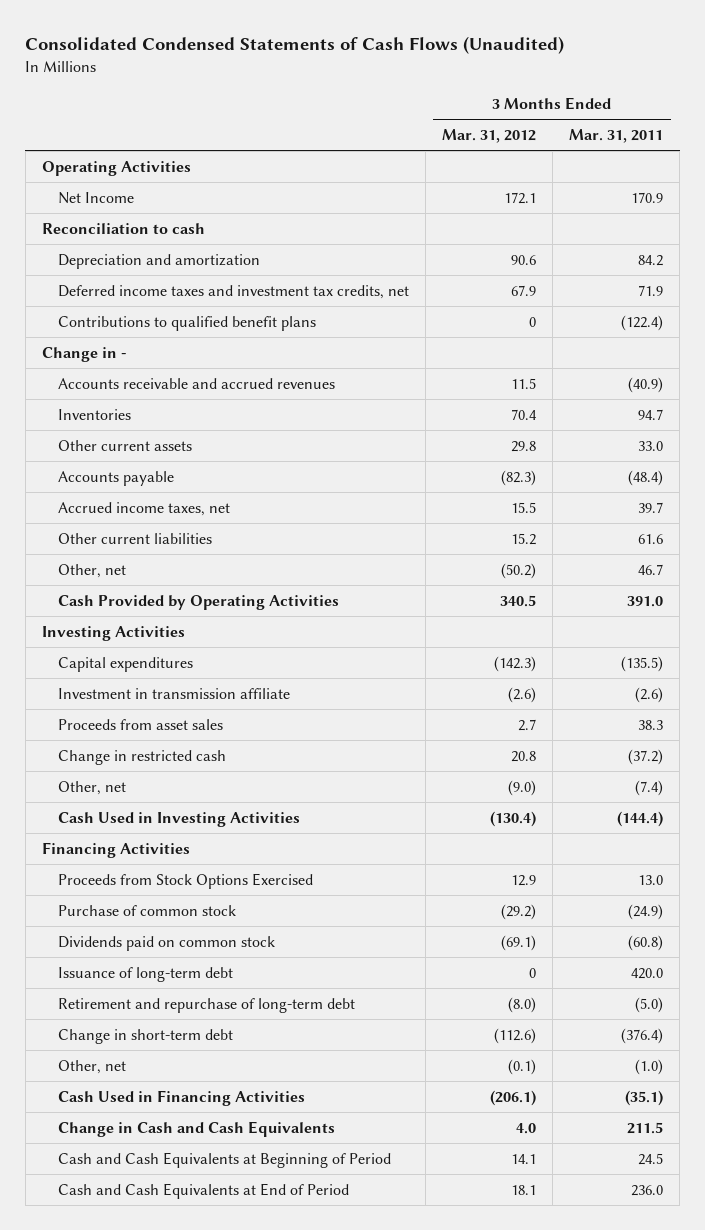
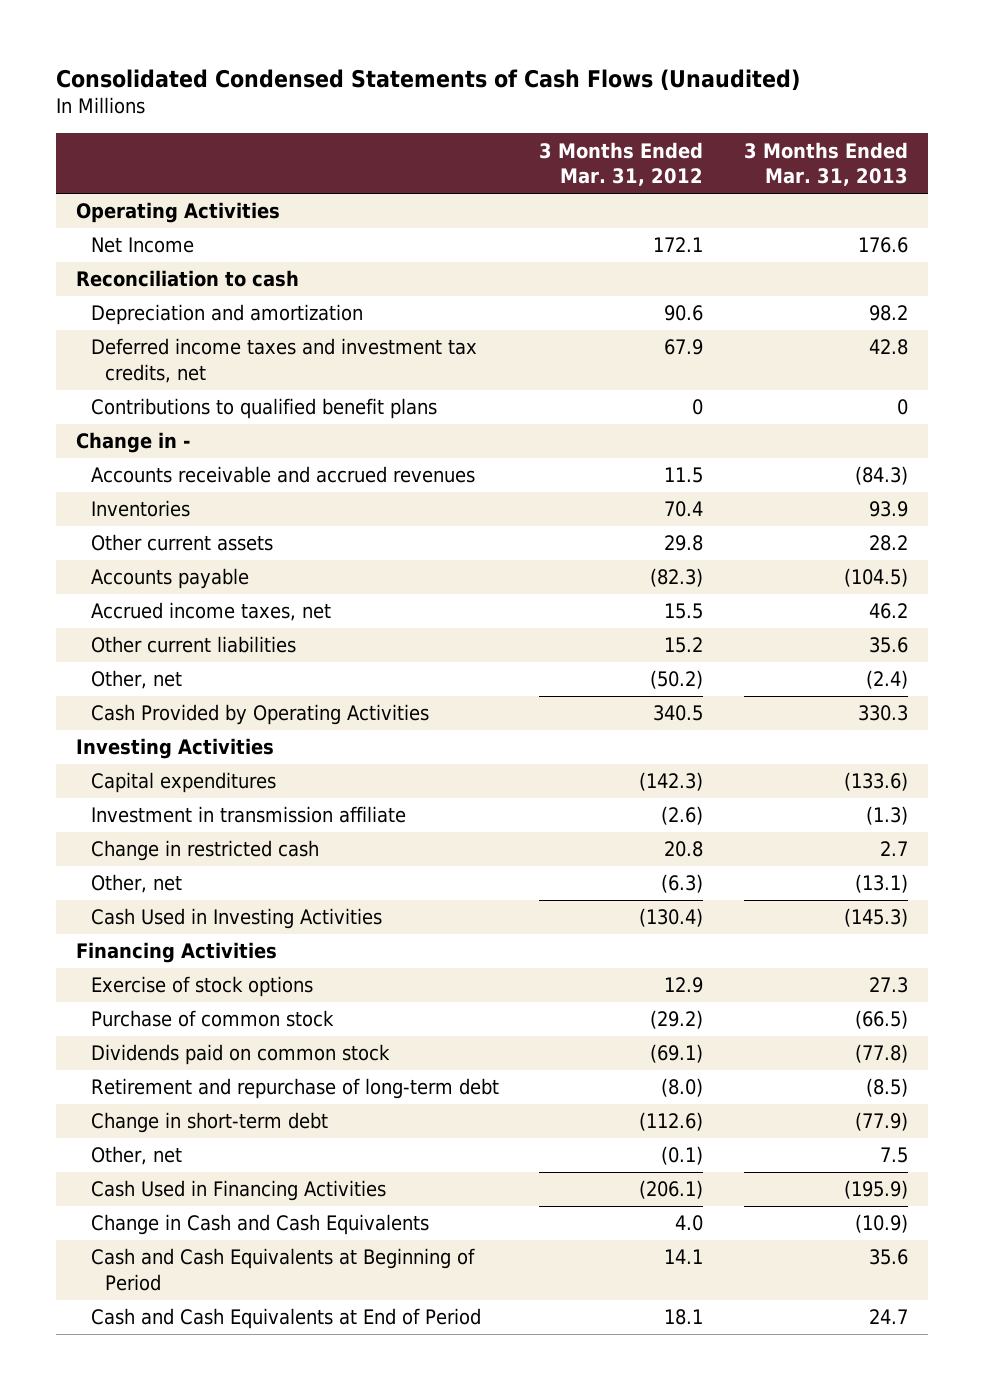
[568,129,663,144] Mar. 31, 2011 -> none
none -> [743,141,908,187] 3 Months Ended Mar. 31, 2013
[57,718,223,730] Proceeds from asset sales -> none
[507,779,536,796] (9.0) -> [661,874,704,894] (6.3)
[57,872,313,889] Proceeds from Stock Options Exercised -> [90,976,313,998] Exercise of stock options
[57,966,233,982] Issuance of long-term debt -> none

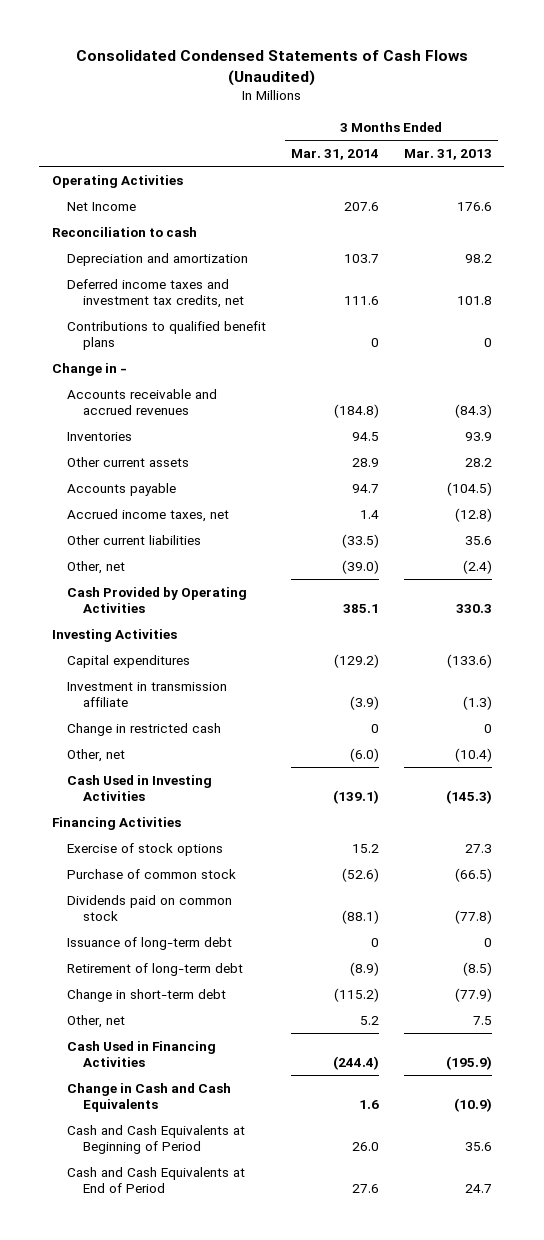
[539,141,704,187] 3 Months Ended Mar. 31, 2012 -> none
none -> [291,148,380,160] Mar. 31, 2014
[868,339,908,356] 42.8 -> [456,295,492,305] 101.8
[868,603,908,620] 46.2 -> [454,507,492,522] (12.8)
[879,841,908,857] 2.7 -> [483,723,492,733] 0
[854,874,908,894] (13.1) -> [454,747,492,762] (10.4)
none -> [67,936,233,950] Issuance of long-term debt
[90,1078,499,1100] Retirement and repurchase of long-term debt -> [67,962,244,976] Retirement of long-term debt

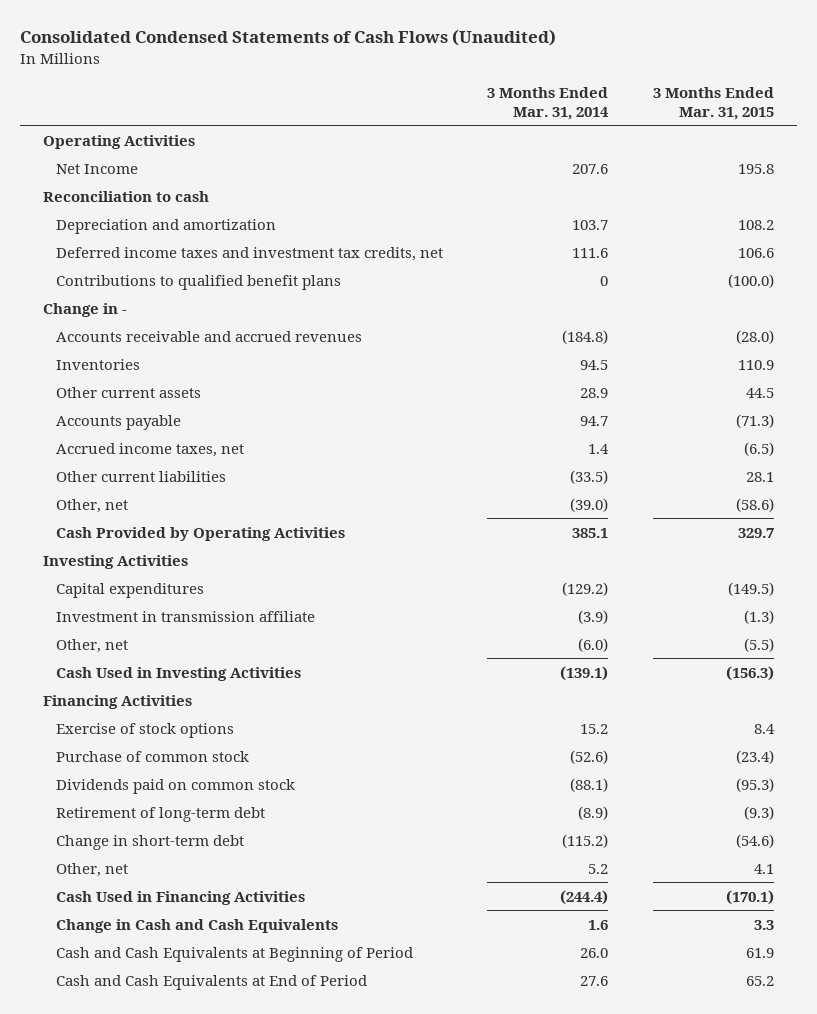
[403,148,492,160] Mar. 31, 2013 -> none
none -> [653,87,775,120] 3 Months Ended Mar. 31, 2015
[67,722,222,736] Change in restricted cash -> none
[67,936,233,950] Issuance of long-term debt -> none

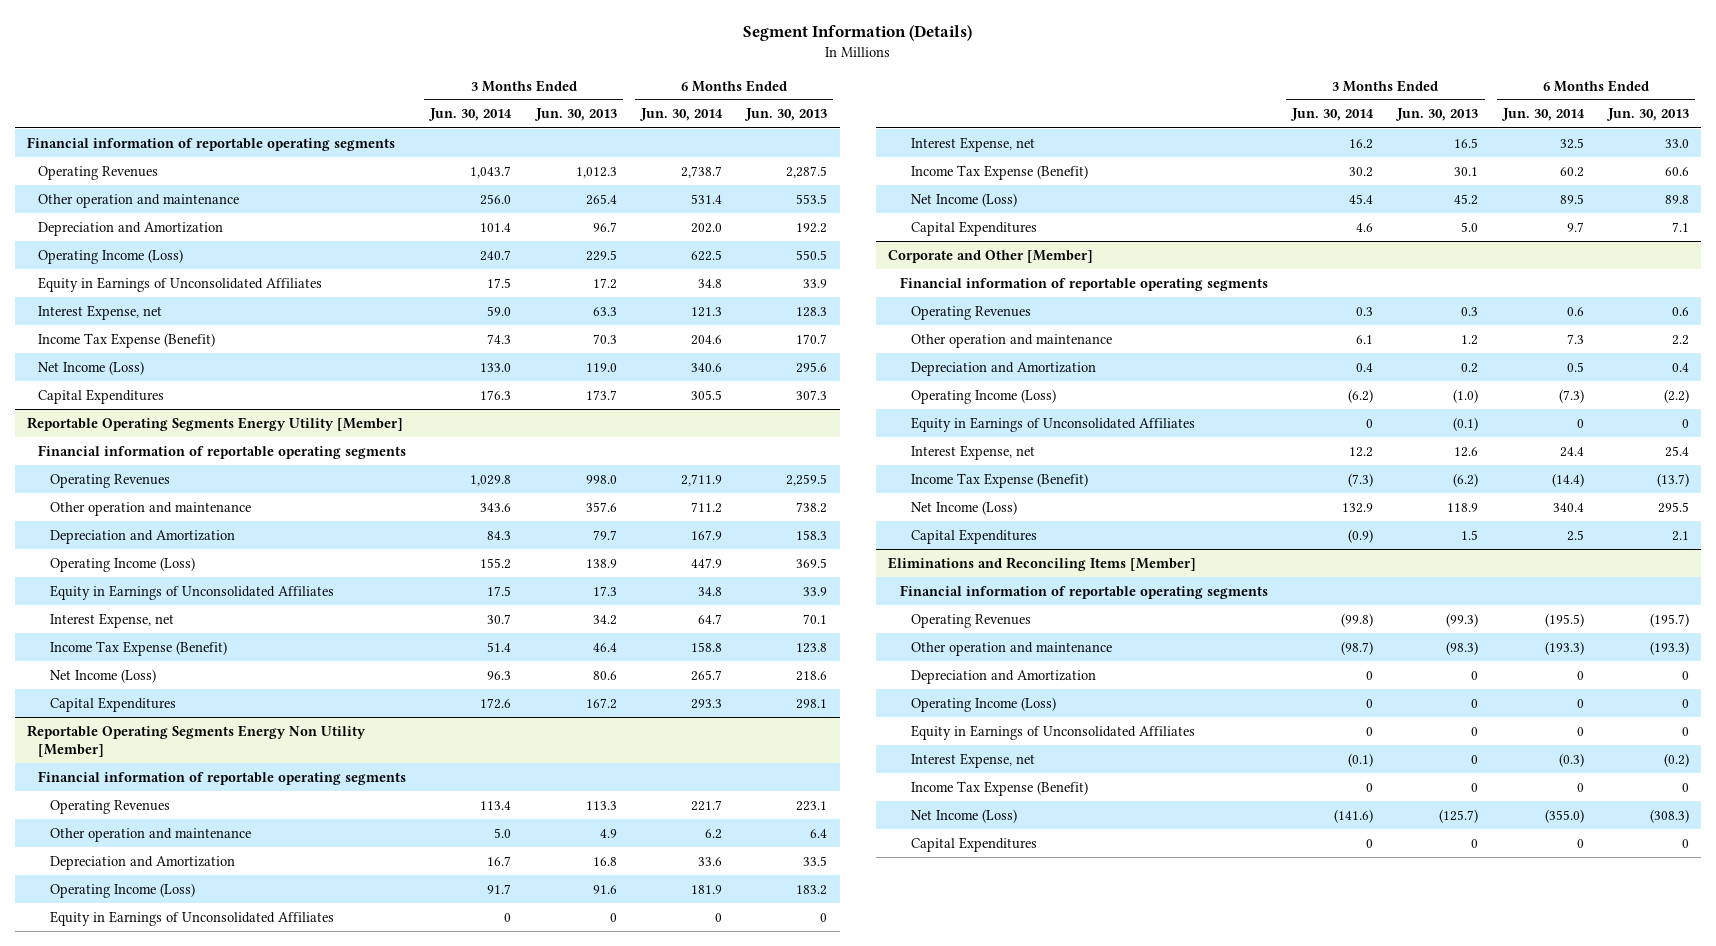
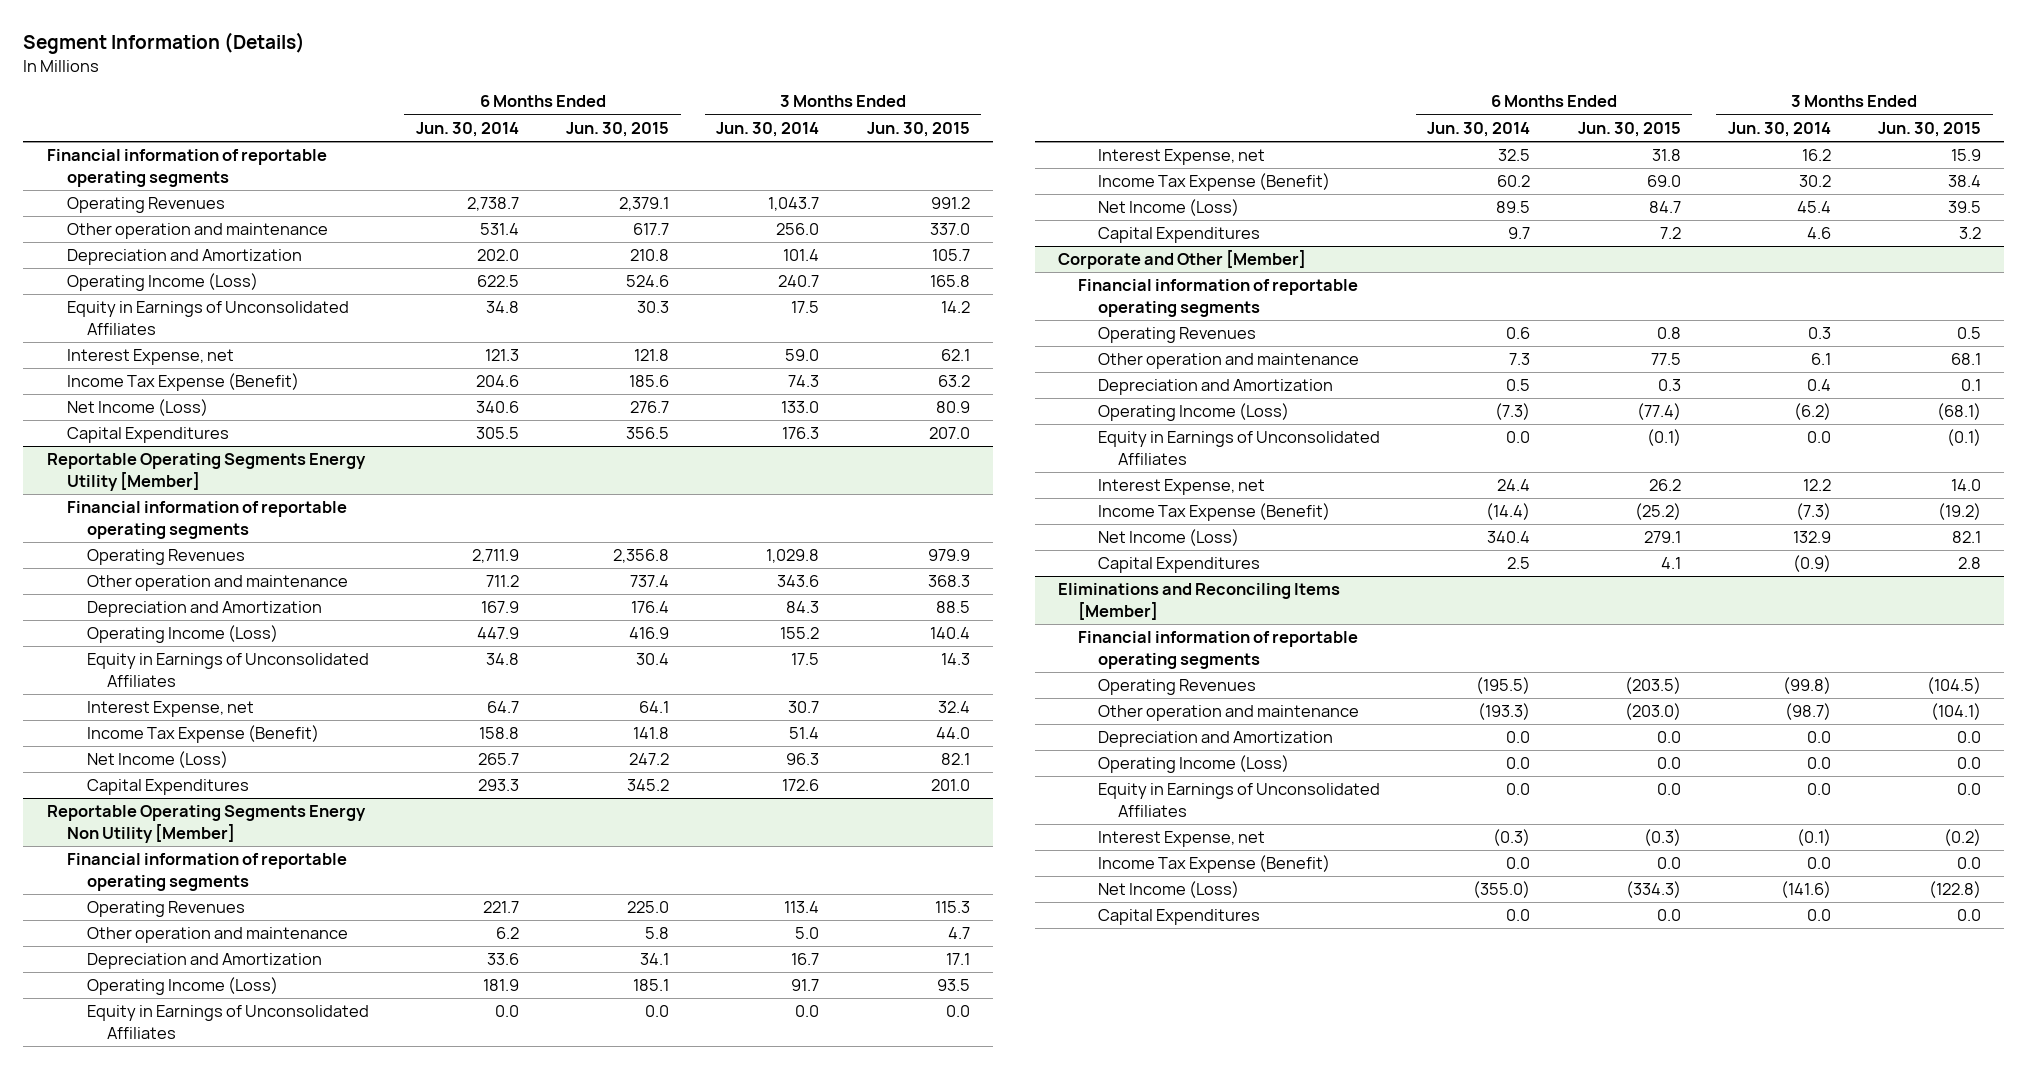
[533,108,617,122] Jun. 30, 2013 -> none
[744,108,828,122] Jun. 30, 2013 -> none
none -> [566,121,670,137] Jun. 30, 2015
none -> [866,121,970,137] Jun. 30, 2015
[504,912,512,922] 0 -> [795,1005,820,1018] 0.0
[715,912,723,922] 0 -> [494,1005,519,1018] 0.0
[1366,418,1374,428] 0 -> [1806,431,1831,444] 0.0
[1576,418,1584,428] 0 -> [1506,431,1531,444] 0.0
[1366,670,1374,680] 0 -> [1806,731,1831,744] 0.0
[1576,670,1584,680] 0 -> [1506,731,1531,744] 0.0
[1366,698,1374,708] 0 -> [1806,757,1831,770] 0.0
[1576,698,1584,708] 0 -> [1506,757,1531,770] 0.0
[1366,726,1374,736] 0 -> [1806,783,1831,796] 0.0
[1576,726,1584,736] 0 -> [1506,783,1531,796] 0.0
[1366,782,1374,792] 0 -> [1806,857,1831,870] 0.0
[1576,782,1584,792] 0 -> [1506,857,1531,870] 0.0
[1366,838,1374,848] 0 -> [1806,909,1831,922] 0.0
[1576,838,1584,848] 0 -> [1506,909,1531,922] 0.0

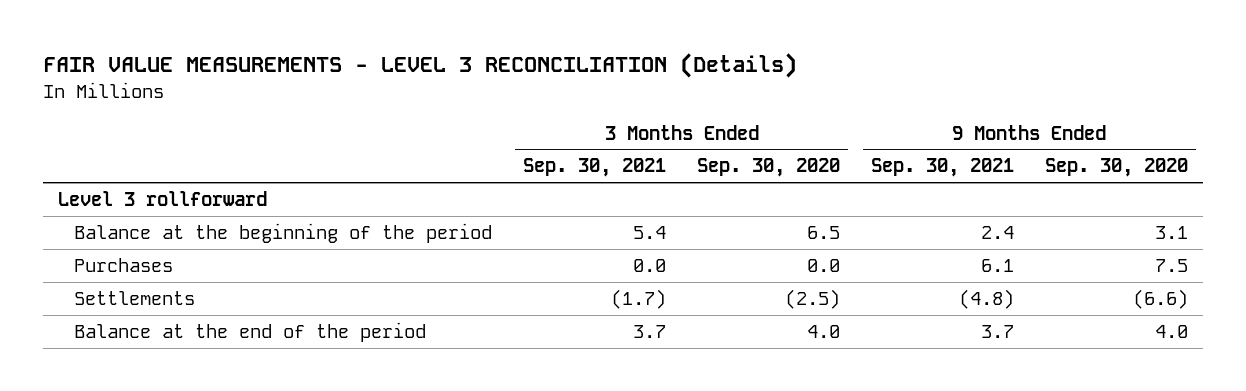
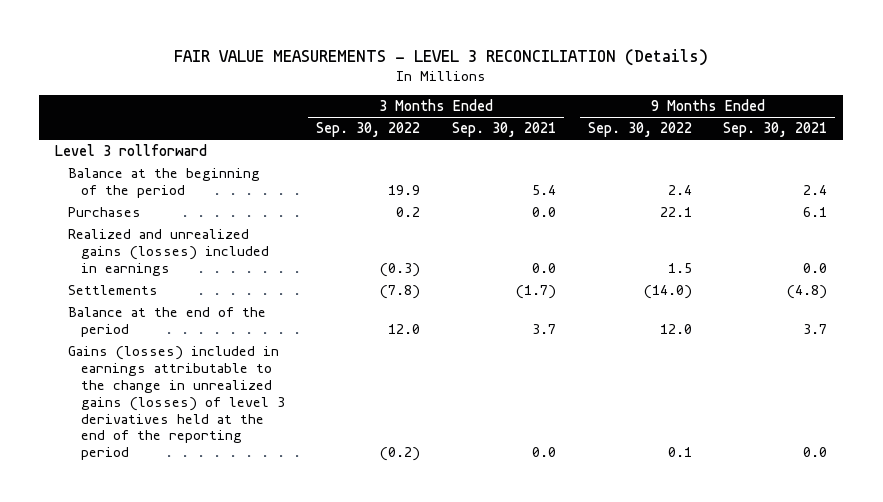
[697,158,841,178] Sep. 30, 2020 -> none
[1044,158,1188,178] Sep. 30, 2020 -> none
none -> [316,122,421,138] Sep. 30, 2022
none -> [587,122,692,138] Sep. 30, 2022
none -> [67,228,269,276] Realized and unrealized gains (losses) included in earnings
none -> [67,345,285,461] Gains (losses) included in earnings attributable to the change in unrealized gains (losses) of level 3 derivatives held at the end of the reporting period

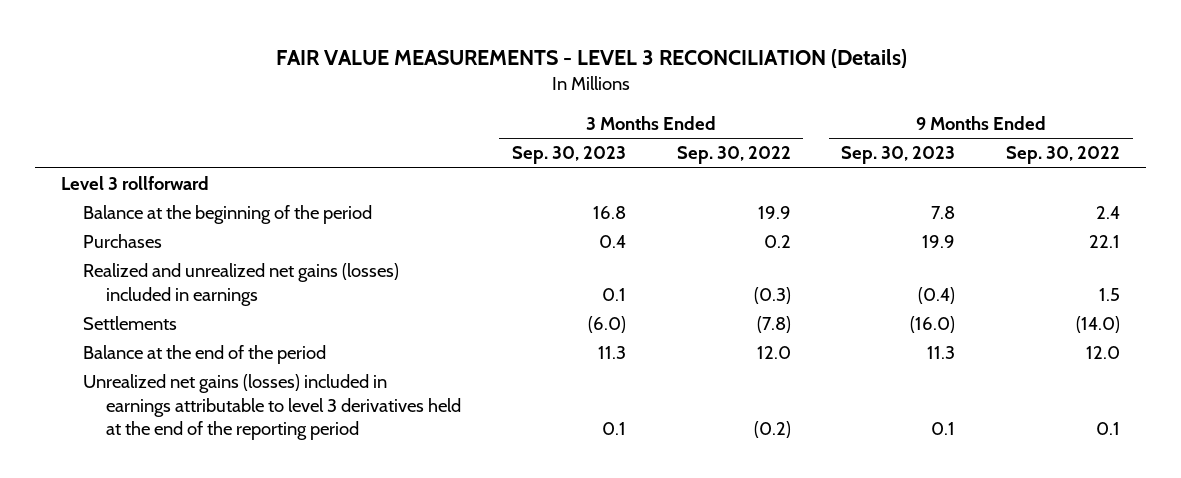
[452,122,557,138] Sep. 30, 2021 -> none
[723,122,828,138] Sep. 30, 2021 -> none
none -> [511,146,626,165] Sep. 30, 2023
none -> [841,146,956,165] Sep. 30, 2023
[67,228,269,276] Realized and unrealized gains (losses) included in earnings -> [83,263,400,306] Realized and unrealized net gains (losses) included in earnings
[67,345,285,461] Gains (losses) included in earnings attributable to the change in unrealized gains (losses) of level 3 derivatives held at the end of the reporting period -> [83,374,461,440] Unrealized net gains (losses) included in earnings attributable to level 3 derivatives held at the end of the reporting period

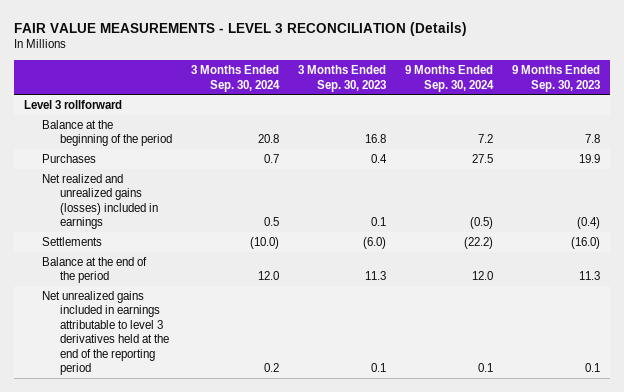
[676,146,791,165] Sep. 30, 2022 -> none
[1006,146,1121,165] Sep. 30, 2022 -> none
none -> [190,65,280,92] 3 Months Ended Sep. 30, 2024
none -> [405,65,495,92] 9 Months Ended Sep. 30, 2024
[83,263,400,306] Realized and unrealized net gains (losses) included in earnings -> [41,174,158,230] Net realized and unrealized gains (losses) included in earnings
[83,374,461,440] Unrealized net gains (losses) included in earnings attributable to level 3 derivatives held at the end of the reporting period -> [41,291,169,376] Net unrealized gains included in earnings attributable to level 3 derivatives held at the end of the reporting period

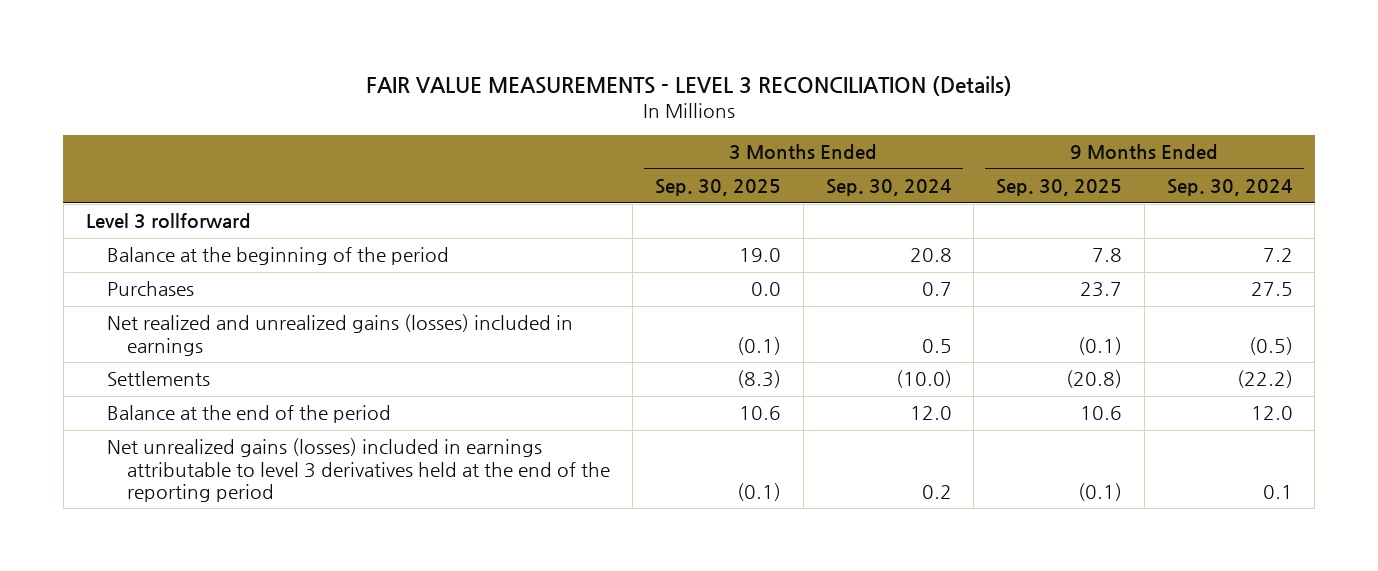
[298,65,387,92] 3 Months Ended Sep. 30, 2023 -> none
[512,65,601,92] 9 Months Ended Sep. 30, 2023 -> none
none -> [654,179,781,197] Sep. 30, 2025
none -> [996,179,1123,197] Sep. 30, 2025
[41,291,169,376] Net unrealized gains included in earnings attributable to level 3 derivatives held at the end of the reporting period -> [106,438,611,502] Net unrealized gains (losses) included in earnings attributable to level 3 derivatives held at the end of the reporting period

